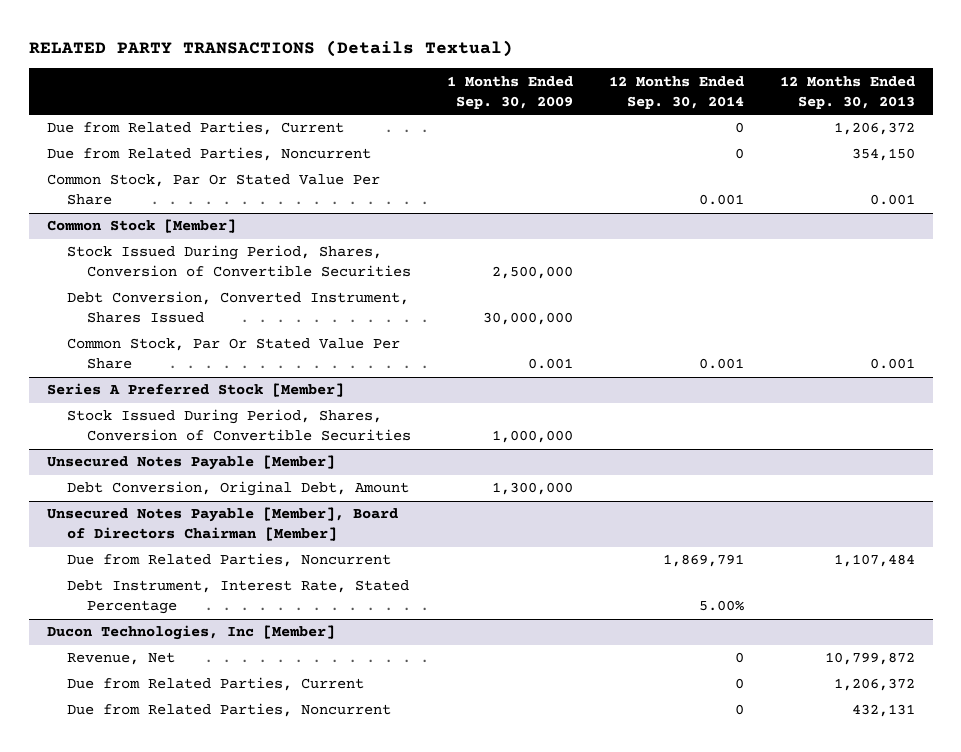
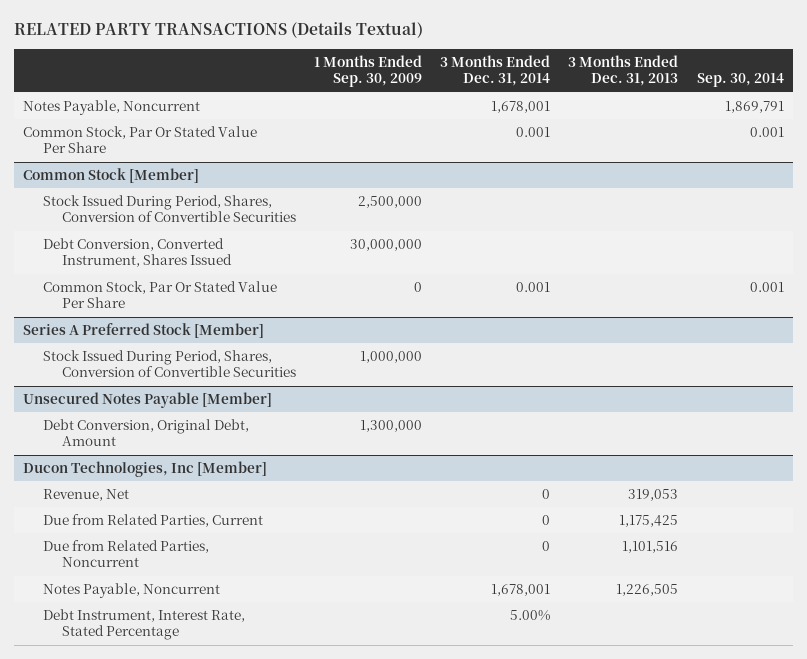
[608,75,744,109] 12 Months Ended Sep. 30, 2014 -> none
[779,75,915,109] 12 Months Ended Sep. 30, 2013 -> none
none -> [440,55,551,87] 3 Months Ended Dec. 31, 2014
none -> [568,55,679,87] 3 Months Ended Dec. 31, 2013
none -> [696,73,784,88] Sep. 30, 2014
[46,121,344,136] Due from Related Parties, Current -> none
[46,147,371,162] Due from Related Parties, Noncurrent -> none
none -> [23,100,201,116] Notes Payable, Noncurrent
[527,358,573,370] 0.001 -> [414,282,423,293] 0
[46,507,398,542] Unsecured Notes Payable [Member], Board of Directors Chairman [Member] -> none
[66,553,391,568] Due from Related Parties, Noncurrent -> none
[66,580,409,615] Debt Instrument, Interest Rate, Stated Percentage -> none
none -> [42,583,220,599] Notes Payable, Noncurrent
none -> [42,609,245,641] Debt Instrument, Interest Rate, Stated Percentage

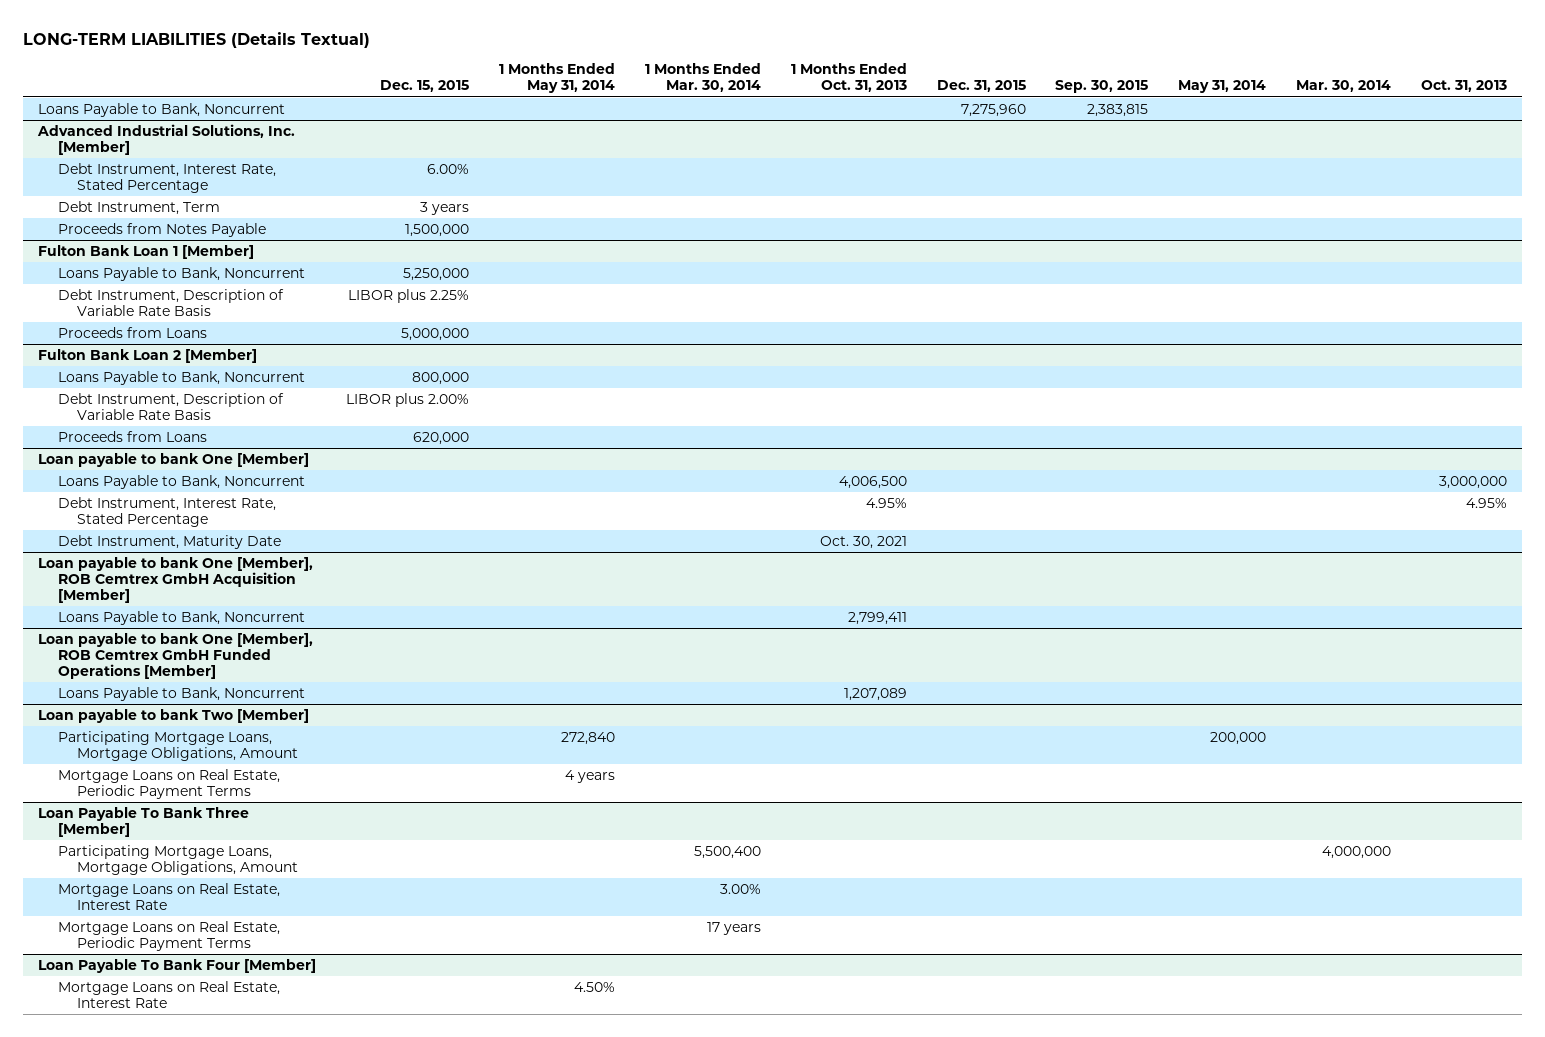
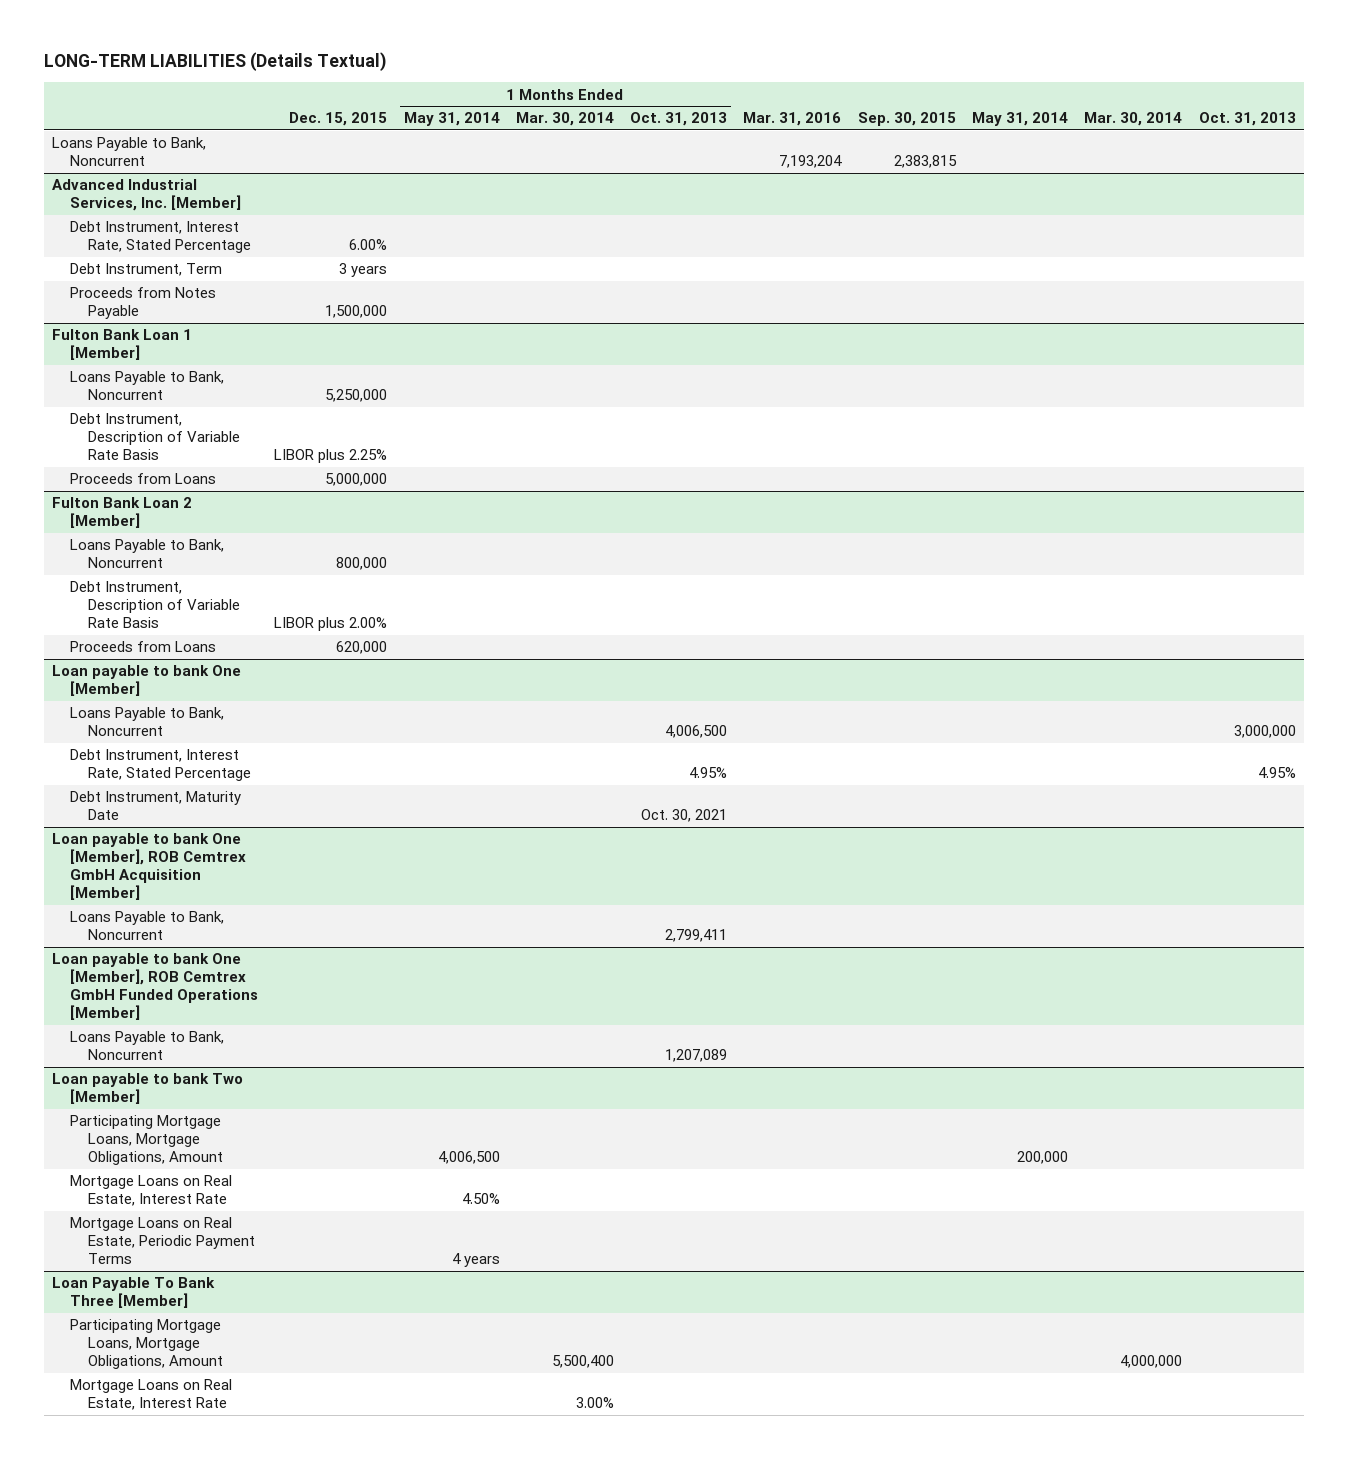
[936,80,1026,93] Dec. 31, 2015 -> none
none -> [743,112,842,127] Mar. 31, 2016
[37,124,296,156] Advanced Industrial Solutions, Inc. [Member] -> [52,179,242,212] Advanced Industrial Services, Inc. [Member]
[560,732,615,746] 272,840 -> [437,1151,500,1165] 4,006,500
none -> [70,1175,233,1207] Mortgage Loans on Real Estate, Interest Rate
[57,921,280,952] Mortgage Loans on Real Estate, Periodic Payment Terms -> none
[38,959,317,974] Loan Payable To Bank Four [Member] -> none
[57,981,280,1009] Mortgage Loans on Real Estate, Interest Rate -> none

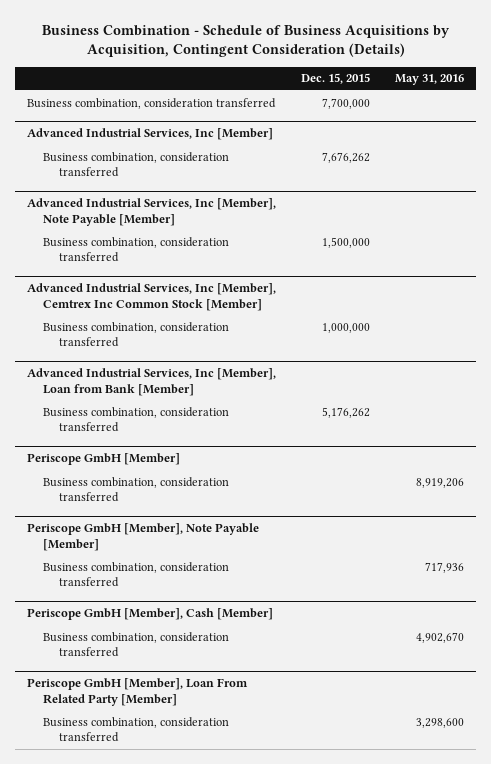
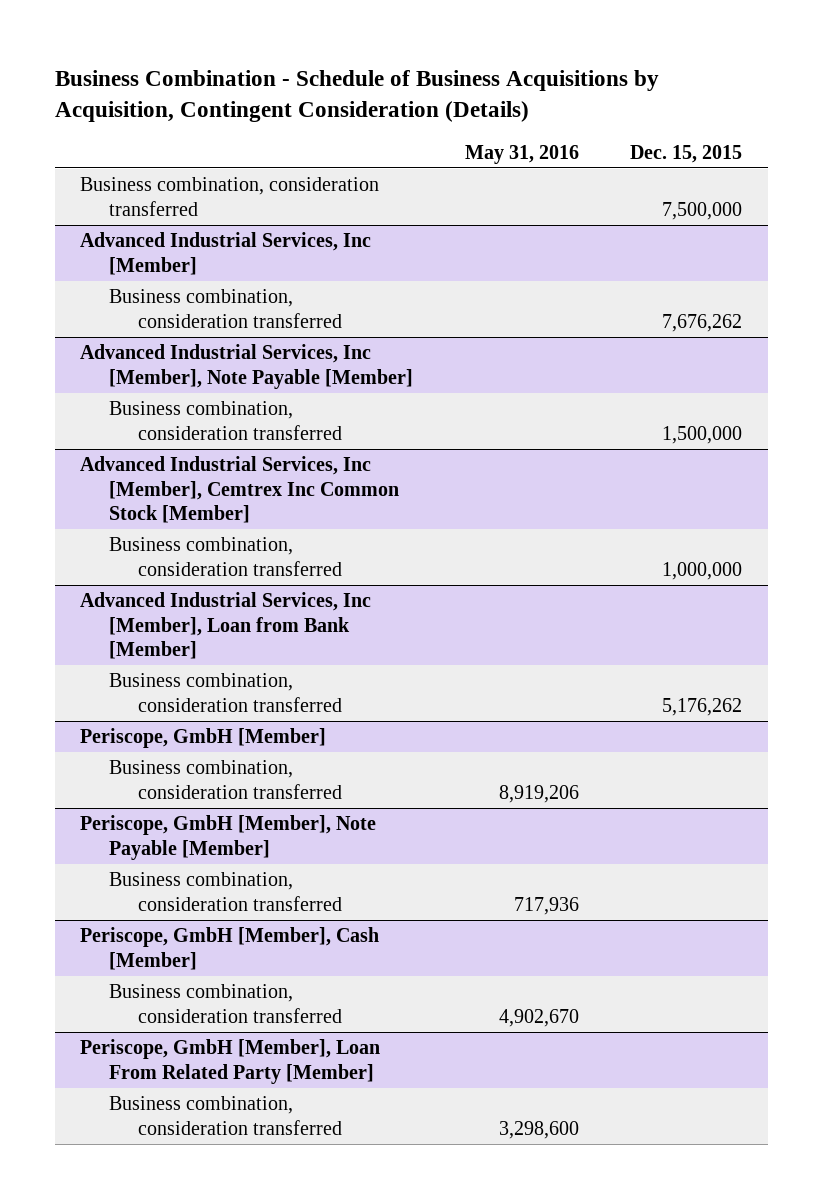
[322,97,371,109] 7,700,000 -> [662,201,743,220] 7,500,000
[27,453,181,466] Periscope GmbH [Member] -> [80,728,327,749] Periscope, GmbH [Member]
[27,523,260,552] Periscope GmbH [Member], Note Payable [Member] -> [80,815,377,860] Periscope, GmbH [Member], Note Payable [Member]
[27,608,274,621] Periscope GmbH [Member], Cash [Member] -> [80,927,380,970] Periscope, GmbH [Member], Cash [Member]
[27,678,249,707] Periscope GmbH [Member], Loan From Related Party [Member] -> [80,1039,381,1084] Periscope, GmbH [Member], Loan From Related Party [Member]

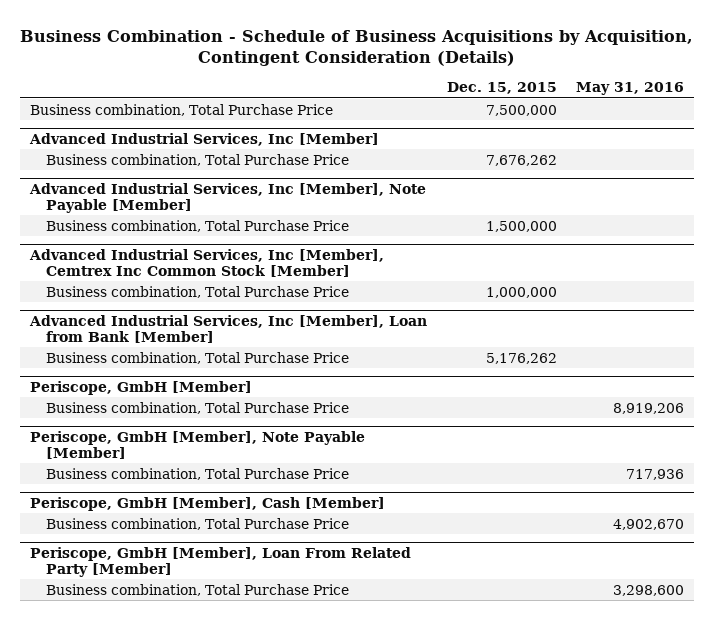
[80,177,380,216] Business combination, consideration transferred -> [30,103,334,116] Business combination, Total Purchase Price
[109,289,342,328] Business combination, consideration transferred -> [46,153,350,166] Business combination, Total Purchase Price
[109,401,342,440] Business combination, consideration transferred -> [46,219,350,232] Business combination, Total Purchase Price
[109,537,342,576] Business combination, consideration transferred -> [46,285,350,298] Business combination, Total Purchase Price
[109,673,342,712] Business combination, consideration transferred -> [46,351,350,364] Business combination, Total Purchase Price
[109,760,342,799] Business combination, consideration transferred -> [46,401,350,414] Business combination, Total Purchase Price
[109,872,342,911] Business combination, consideration transferred -> [46,467,350,480] Business combination, Total Purchase Price
[109,984,342,1023] Business combination, consideration transferred -> [46,517,350,530] Business combination, Total Purchase Price
[109,1096,342,1135] Business combination, consideration transferred -> [46,583,350,596] Business combination, Total Purchase Price

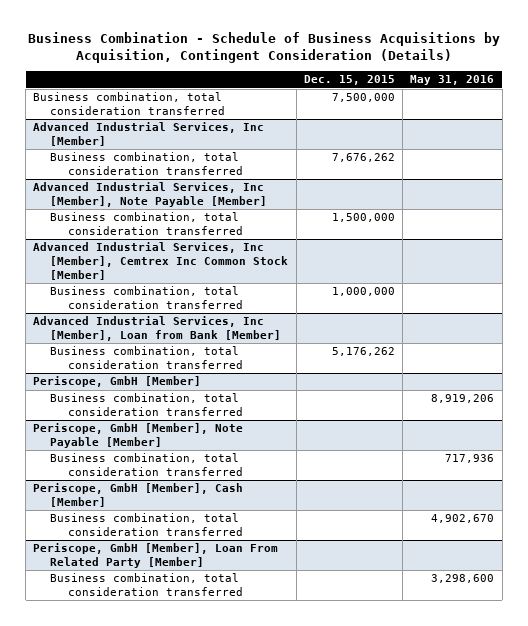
[30,103,334,116] Business combination, Total Purchase Price -> [33,92,226,116] Business combination, total consideration transferred
[46,153,350,166] Business combination, Total Purchase Price -> [50,152,243,176] Business combination, total consideration transferred
[46,219,350,232] Business combination, Total Purchase Price -> [50,212,243,236] Business combination, total consideration transferred
[46,285,350,298] Business combination, Total Purchase Price -> [50,286,243,310] Business combination, total consideration transferred
[46,351,350,364] Business combination, Total Purchase Price -> [50,346,243,370] Business combination, total consideration transferred
[46,401,350,414] Business combination, Total Purchase Price -> [50,393,243,417] Business combination, total consideration transferred
[46,467,350,480] Business combination, Total Purchase Price -> [50,453,243,477] Business combination, total consideration transferred
[46,517,350,530] Business combination, Total Purchase Price -> [50,513,243,537] Business combination, total consideration transferred
[46,583,350,596] Business combination, Total Purchase Price -> [50,573,243,597] Business combination, total consideration transferred

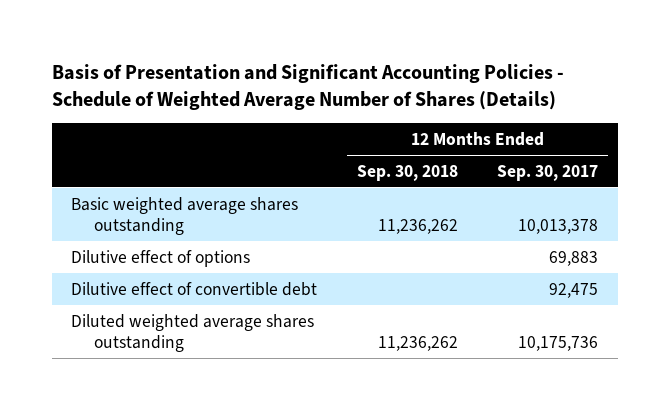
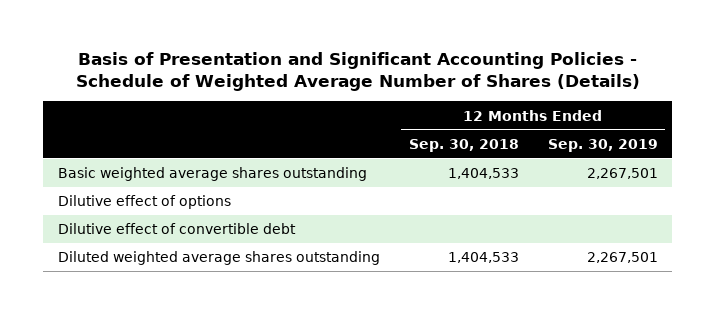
[497,164,599,181] Sep. 30, 2017 -> none
none -> [547,138,658,152] Sep. 30, 2019
[377,218,458,234] 11,236,262 -> [447,168,519,180] 1,404,533
[377,335,458,351] 11,236,262 -> [447,252,519,264] 1,404,533

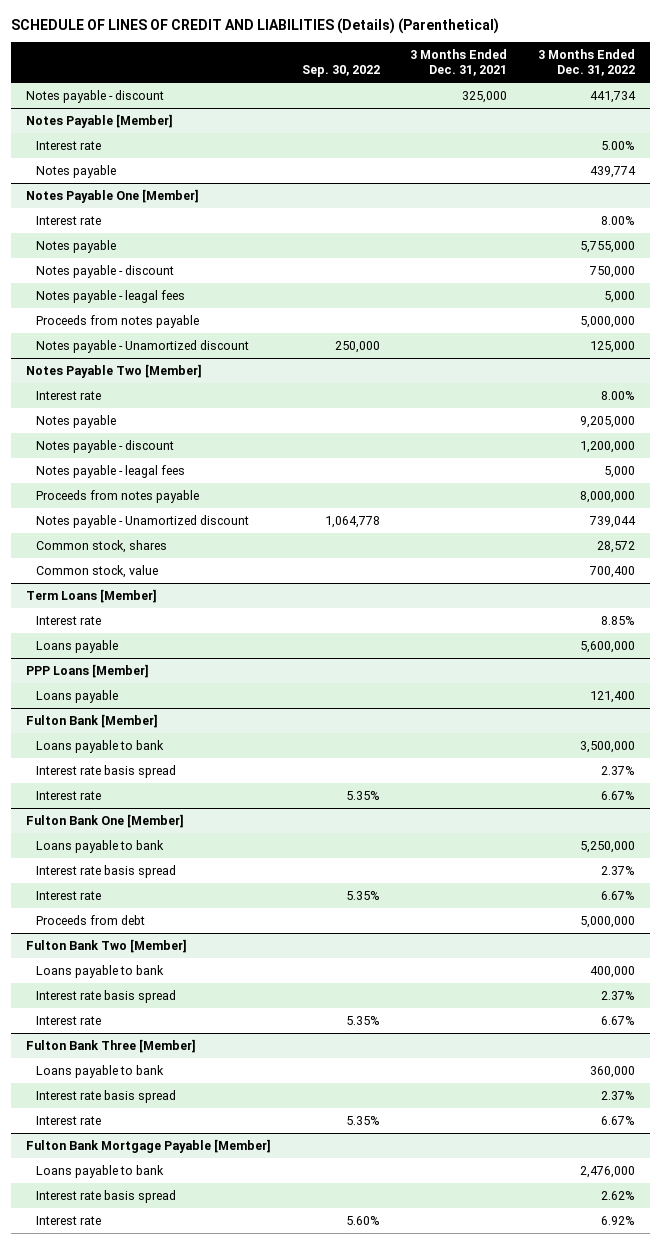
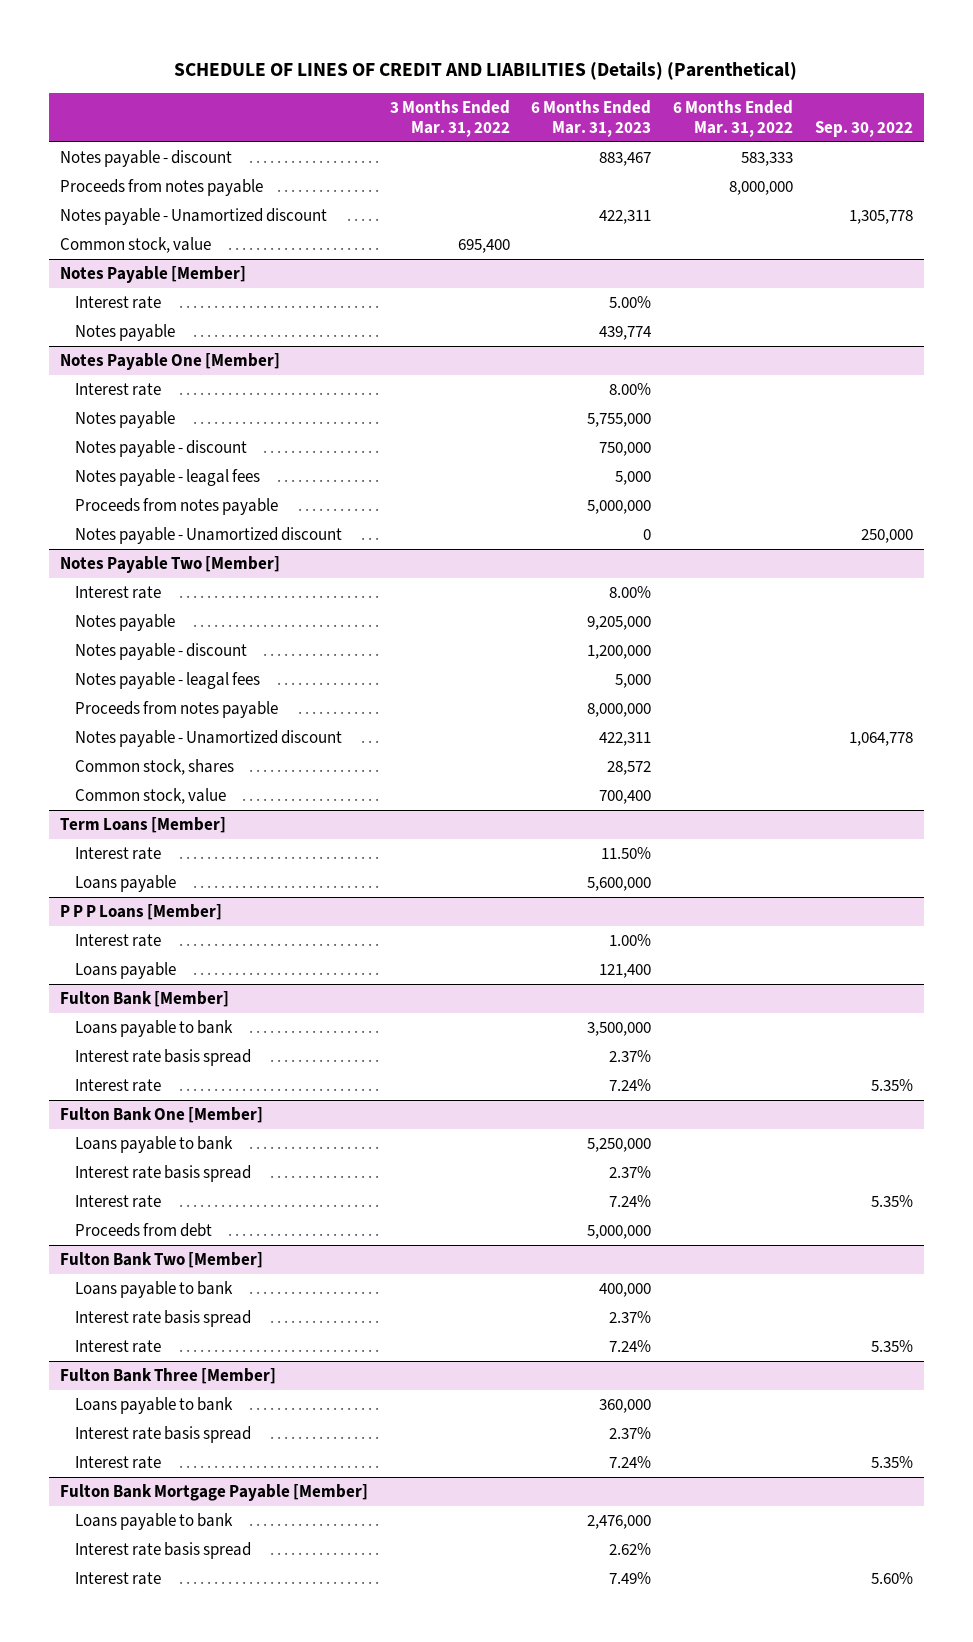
[410,48,508,77] 3 Months Ended Dec. 31, 2021 -> none
[537,48,635,77] 3 Months Ended Dec. 31, 2022 -> none
none -> [389,99,510,137] 3 Months Ended Mar. 31, 2022
none -> [531,99,652,137] 6 Months Ended Mar. 31, 2023
none -> [673,99,794,137] 6 Months Ended Mar. 31, 2022
none -> [60,178,264,196] Proceeds from notes payable
none -> [60,207,328,225] Notes payable - Unamortized discount
none -> [60,236,212,253] Common stock, value
[25,663,149,678] PPP Loans [Member] -> [60,903,223,920] P P P Loans [Member]
none -> [74,933,161,947] Interest rate

